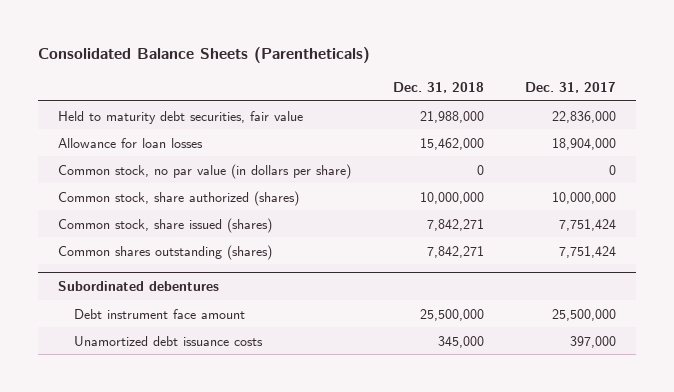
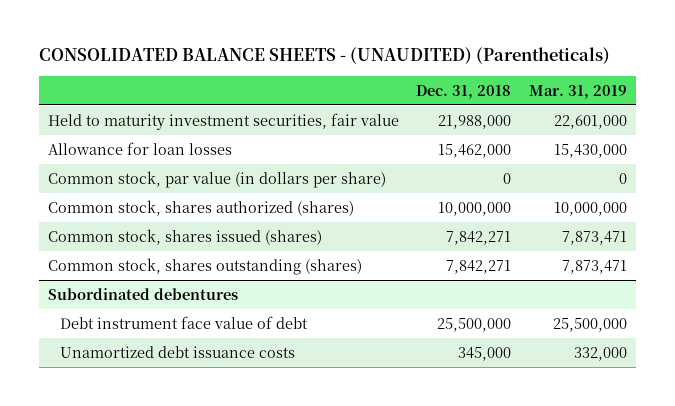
[37,47,370,64] Consolidated Balance Sheets (Parentheticals) -> [38,47,610,65] CONSOLIDATED BALANCE SHEETS - (UNAUDITED) (Parentheticals)
[524,81,616,93] Dec. 31, 2017 -> none
none -> [529,84,628,99] Mar. 31, 2019
[58,110,304,124] Held to maturity debt securities, fair value -> [47,112,399,130] Held to maturity investment securities, fair value
[58,163,352,179] Common stock, no par value (in dollars per share) -> [47,170,386,188] Common stock, par value (in dollars per share)
[58,190,300,206] Common stock, share authorized (shares) -> [47,199,354,216] Common stock, shares authorized (shares)
[58,217,273,233] Common stock, share issued (shares) -> [47,228,322,245] Common stock, shares issued (shares)
[58,244,273,260] Common shares outstanding (shares) -> [47,257,362,275] Common stock, shares outstanding (shares)
[73,308,245,319] Debt instrument face amount -> [60,315,309,329] Debt instrument face value of debt

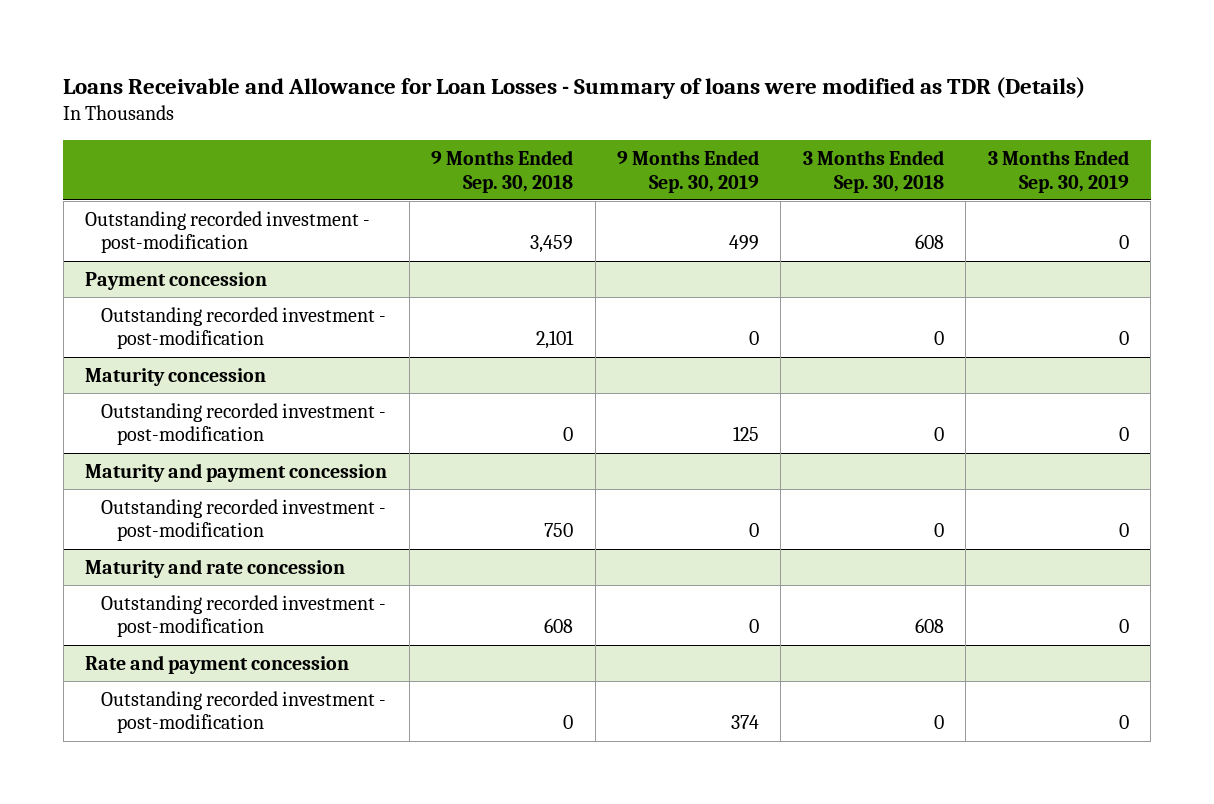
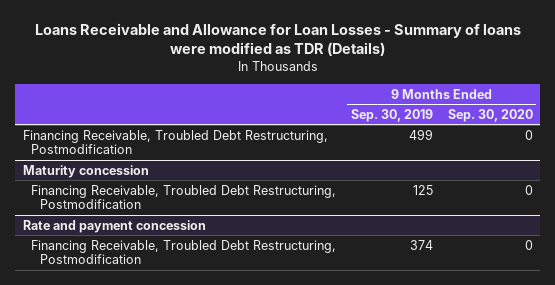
[431,149,574,193] 9 Months Ended Sep. 30, 2018 -> none
[802,149,944,193] 3 Months Ended Sep. 30, 2018 -> none
[987,149,1129,193] 3 Months Ended Sep. 30, 2019 -> none
none -> [447,108,533,122] Sep. 30, 2020
[85,271,268,290] Payment concession -> none
[100,306,386,350] Outstanding recorded investment - post-modification -> none
[85,210,371,254] Outstanding recorded investment - post-modification -> [22,129,328,155] Financing Receivable, Troubled Debt Restructuring, Postmodification
[85,462,388,482] Maturity and payment concession -> none
[100,498,386,542] Outstanding recorded investment - post-modification -> none
[85,558,346,578] Maturity and rate concession -> none
[100,594,386,638] Outstanding recorded investment - post-modification -> none
[100,402,386,446] Outstanding recorded investment - post-modification -> [31,184,337,210] Financing Receivable, Troubled Debt Restructuring, Postmodification
[100,690,386,734] Outstanding recorded investment - post-modification -> [31,239,337,265] Financing Receivable, Troubled Debt Restructuring, Postmodification

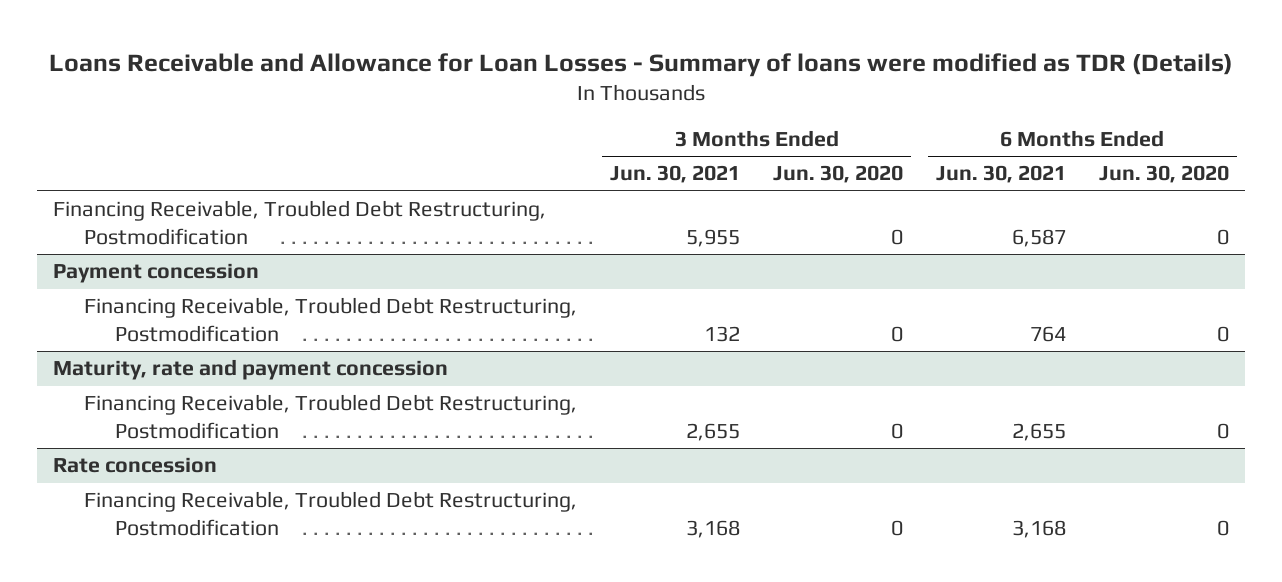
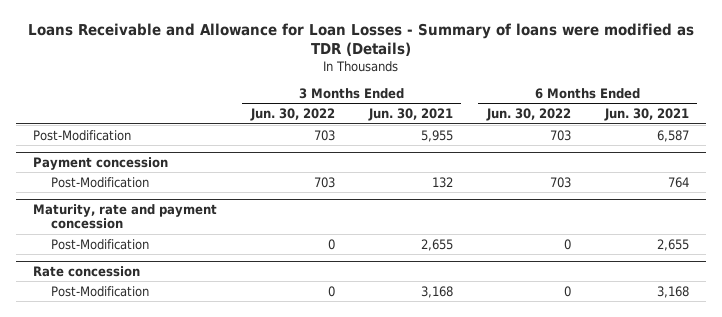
[773,165,904,184] Jun. 30, 2020 -> none
[1098,165,1229,184] Jun. 30, 2020 -> none
none -> [249,108,335,122] Jun. 30, 2022
none -> [485,108,571,122] Jun. 30, 2022
[53,200,547,245] Financing Receivable, Troubled Debt Restructuring, Postmodification -> [32,129,131,141] Post-Modification
[84,297,578,342] Financing Receivable, Troubled Debt Restructuring, Postmodification -> [51,176,150,188] Post-Modification
[84,394,578,439] Financing Receivable, Troubled Debt Restructuring, Postmodification -> [51,238,150,250] Post-Modification
[84,491,578,536] Financing Receivable, Troubled Debt Restructuring, Postmodification -> [51,285,150,297] Post-Modification

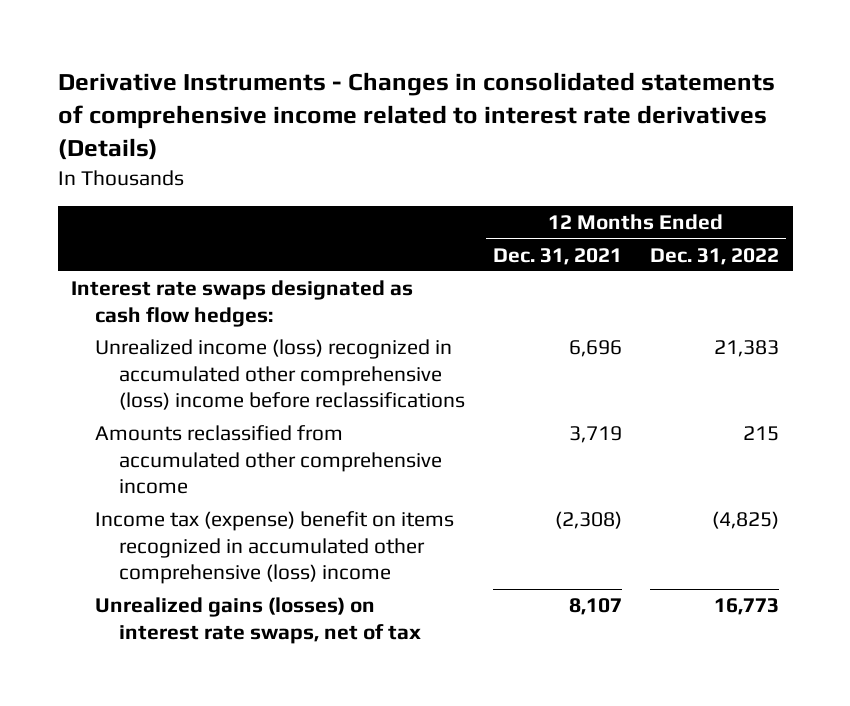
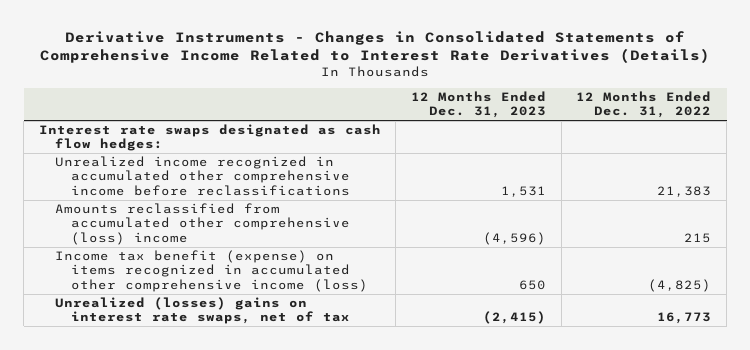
[57,72,775,161] Derivative Instruments - Changes in consolidated statements of comprehensive income related to interest rate derivatives (Details) -> [40,30,711,64] Derivative Instruments - Changes in Consolidated Statements of Comprehensive Income Related to Interest Rate Derivatives (Details)
[492,247,622,265] Dec. 31, 2021 -> none
none -> [411,90,547,119] 12 Months Ended Dec. 31, 2023
[95,338,466,411] Unrealized income (loss) recognized in accumulated other comprehensive (loss) income before reclassifications -> [54,156,350,196] Unrealized income recognized in accumulated other comprehensive income before reclassifications
[95,424,443,495] Amounts reclassified from accumulated other comprehensive income -> [54,203,350,245] Amounts reclassified from accumulated other comprehensive (loss) income
[95,510,455,585] Income tax (expense) benefit on items recognized in accumulated other comprehensive (loss) income -> [54,250,368,292] Income tax benefit (expense) on items recognized in accumulated other comprehensive income (loss)
[95,596,422,644] Unrealized gains (losses) on interest rate swaps, net of tax -> [54,297,350,325] Unrealized (losses) gains on interest rate swaps, net of tax

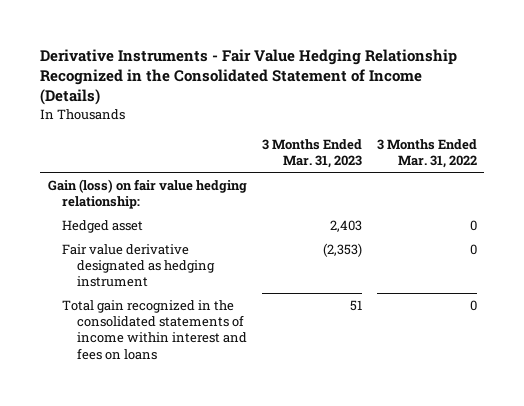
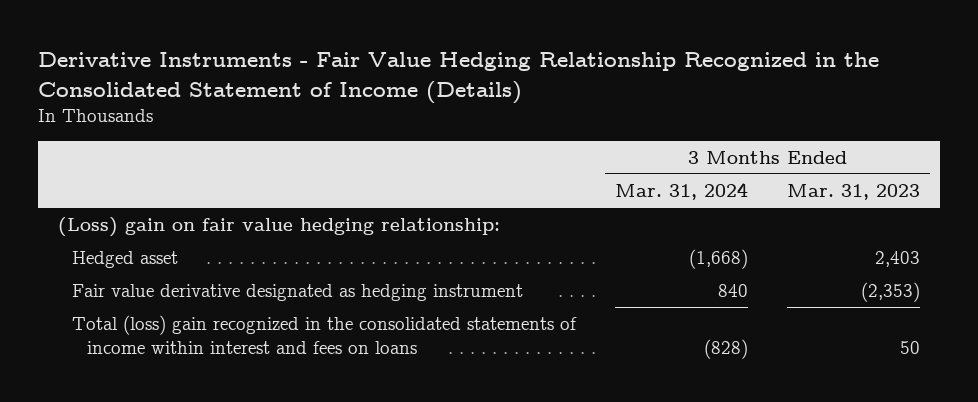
[376,138,477,169] 3 Months Ended Mar. 31, 2022 -> none
none -> [615,182,749,201] Mar. 31, 2024
[47,178,247,209] Gain (loss) on fair value hedging relationship: -> [57,217,500,238] (Loss) gain on fair value hedging relationship:
[62,299,247,360] Total gain recognized in the consolidated statements of income within interest and fees on loans -> [72,315,578,354] Total (loss) gain recognized in the consolidated statements of income within interest and fees on loans
[349,299,362,311] 51 -> [900,340,921,354] 50

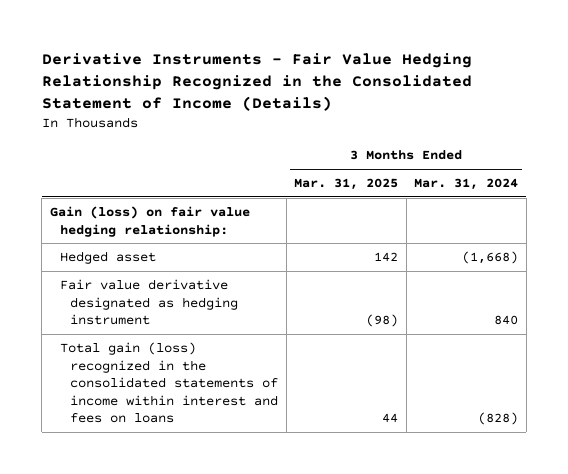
[787,184,921,201] Mar. 31, 2023 -> none
none -> [294,178,399,191] Mar. 31, 2025
[57,217,500,238] (Loss) gain on fair value hedging relationship: -> [49,206,250,237] Gain (loss) on fair value hedging relationship:
[72,315,578,354] Total (loss) gain recognized in the consolidated statements of income within interest and fees on loans -> [60,342,279,424] Total gain (loss) recognized in the consolidated statements of income within interest and fees on loans

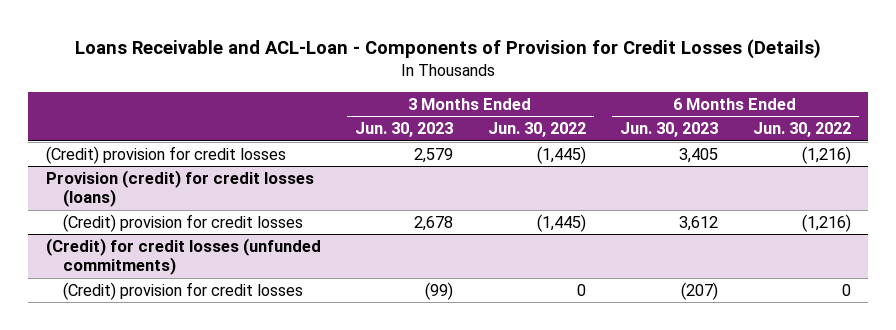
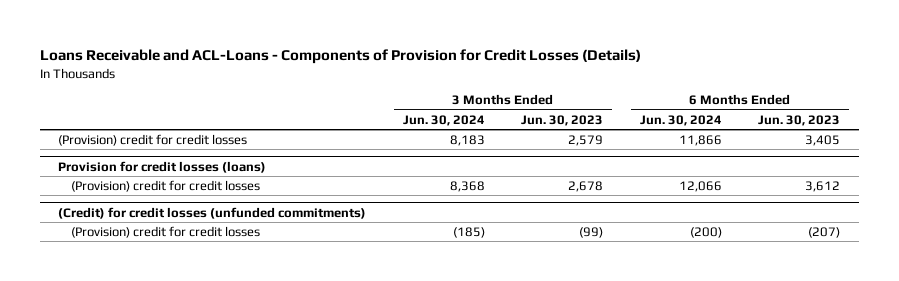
[75,38,822,59] Loans Receivable and ACL-Loan - Components of Provision for Credit Losses (Details) -> [39,49,641,65] Loans Receivable and ACL-Loans - Components of Provision for Credit Losses (Details)
[487,122,586,138] Jun. 30, 2022 -> none
[752,122,851,138] Jun. 30, 2022 -> none
none -> [402,114,485,126] Jun. 30, 2024
none -> [639,114,722,126] Jun. 30, 2024
[45,145,286,164] (Credit) provision for credit losses -> [58,133,248,146] (Provision) credit for credit losses
[45,169,314,208] Provision (credit) for credit losses (loans) -> [58,160,267,173] Provision for credit losses (loans)
[62,213,303,232] (Credit) provision for credit losses -> [71,179,261,192] (Provision) credit for credit losses
[62,281,303,300] (Credit) provision for credit losses -> [71,225,261,238] (Provision) credit for credit losses

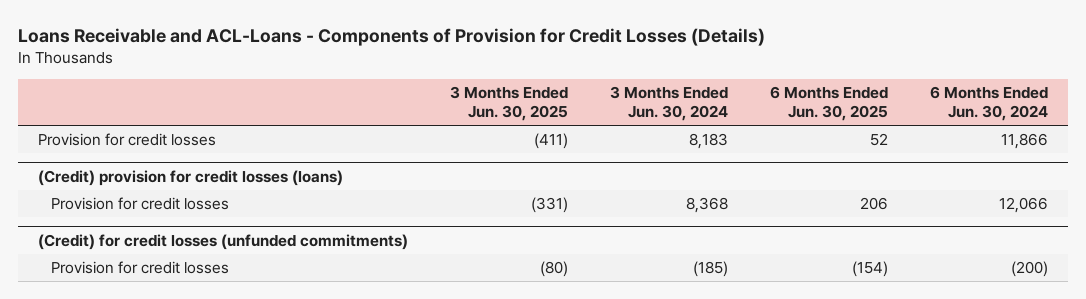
[521,114,604,126] Jun. 30, 2023 -> none
[758,114,841,126] Jun. 30, 2023 -> none
none -> [450,85,569,122] 3 Months Ended Jun. 30, 2025
none -> [769,85,888,122] 6 Months Ended Jun. 30, 2025
[58,133,248,146] (Provision) credit for credit losses -> [38,133,217,147] Provision for credit losses
[58,160,267,173] Provision for credit losses (loans) -> [38,169,344,186] (Credit) provision for credit losses (loans)
[71,179,261,192] (Provision) credit for credit losses -> [50,197,229,211] Provision for credit losses
[71,225,261,238] (Provision) credit for credit losses -> [50,261,229,275] Provision for credit losses

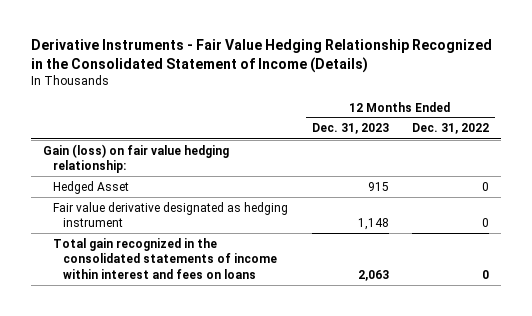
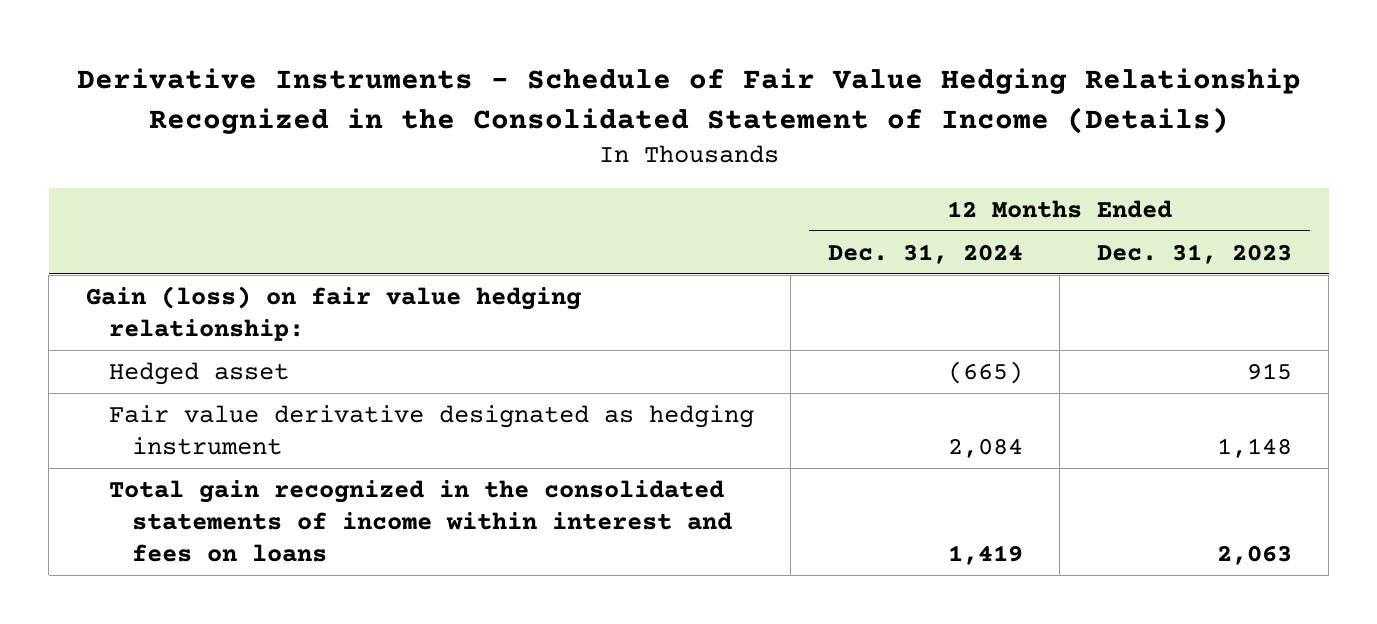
[30,38,492,73] Derivative Instruments - Fair Value Hedging Relationship Recognized in the Consolidated Statement of Income (Details) -> [76,68,1301,134] Derivative Instruments - Schedule of Fair Value Hedging Relationship Recognized in the Consolidated Statement of Income (Details)
[412,123,490,135] Dec. 31, 2022 -> none
none -> [827,243,1023,264] Dec. 31, 2024
[52,180,129,194] Hedged Asset -> [108,361,289,385] Hedged asset

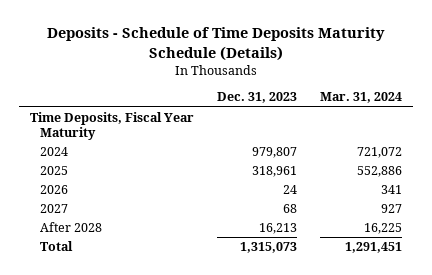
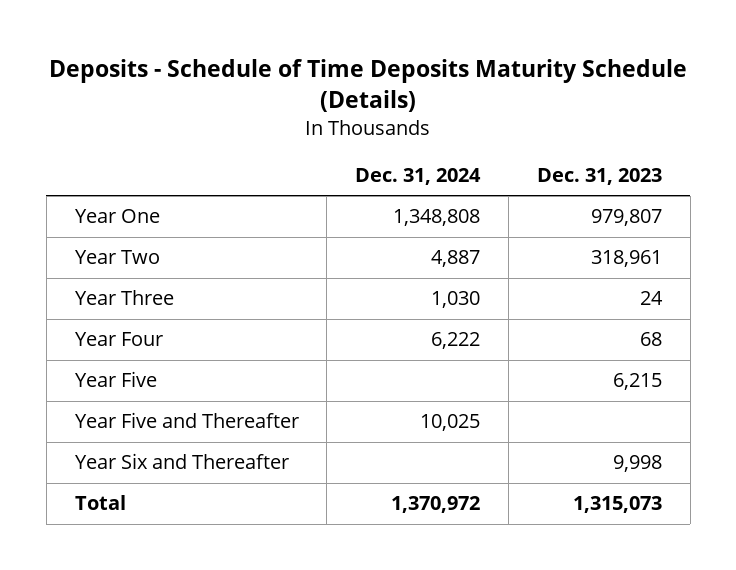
[319,92,402,104] Mar. 31, 2024 -> none
none -> [355,168,482,186] Dec. 31, 2024
[30,112,195,141] Time Deposits, Fiscal Year Maturity -> none
[40,222,103,233] After 2028 -> none
[40,147,69,157] 2024 -> [74,209,160,224] Year One
[40,166,69,176] 2025 -> [74,250,160,265] Year Two
[40,185,69,195] 2026 -> [74,290,174,306] Year Three
[40,204,69,214] 2027 -> [74,332,163,347] Year Four
none -> [74,371,157,388] Year Five
none -> [74,412,299,429] Year Five and Thereafter
none -> [74,453,289,470] Year Six and Thereafter

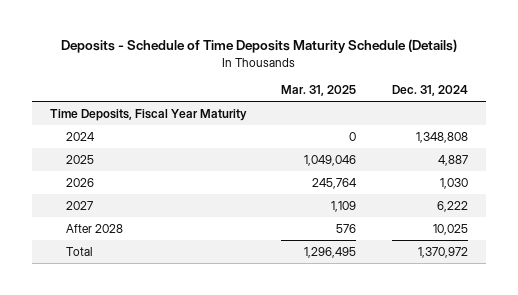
[536,168,662,186] Dec. 31, 2023 -> none
none -> [281,85,357,97] Mar. 31, 2025
[74,371,157,388] Year Five -> none
[74,453,289,470] Year Six and Thereafter -> none
none -> [49,108,247,121] Time Deposits, Fiscal Year Maturity
[74,209,160,224] Year One -> [65,131,95,141] 2024
[74,250,160,265] Year Two -> [65,154,94,164] 2025
[74,290,174,306] Year Three -> [65,177,94,187] 2026
[74,332,163,347] Year Four -> [65,200,93,210] 2027
[74,412,299,429] Year Five and Thereafter -> [65,223,123,233] After 2028

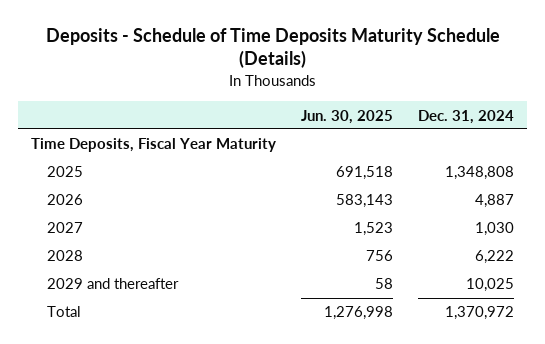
[281,85,357,97] Mar. 31, 2025 -> none
none -> [301,109,394,124] Jun. 30, 2025
[65,131,95,141] 2024 -> [47,166,84,178] 2025
[65,154,94,164] 2025 -> [47,194,84,206] 2026
[65,177,94,187] 2026 -> [47,222,84,234] 2027
[65,200,93,210] 2027 -> [47,250,84,262] 2028
[65,223,123,233] After 2028 -> [47,278,180,290] 2029 and thereafter

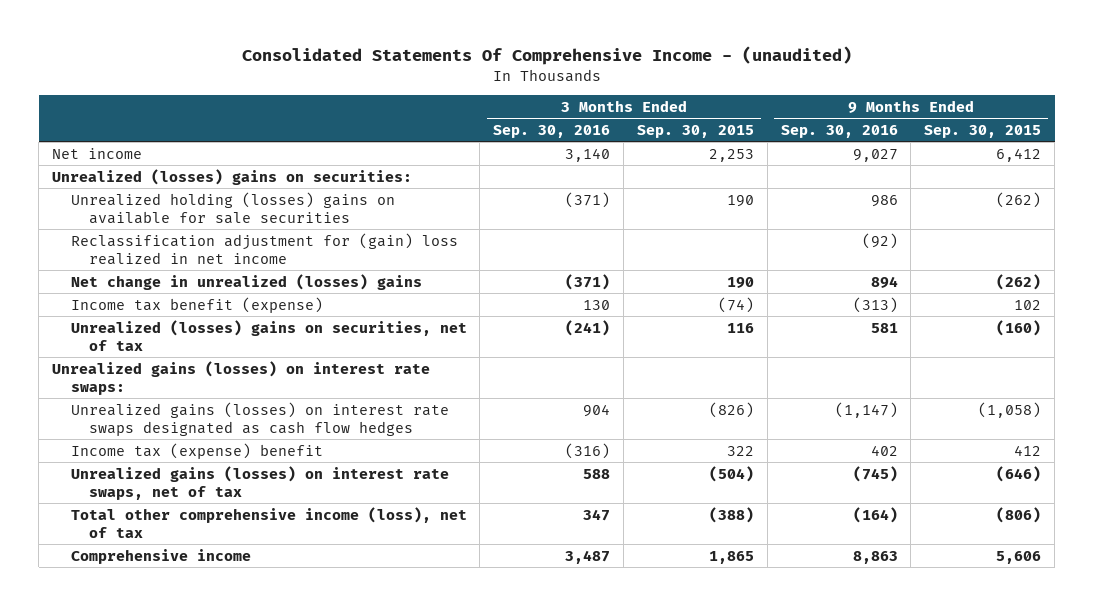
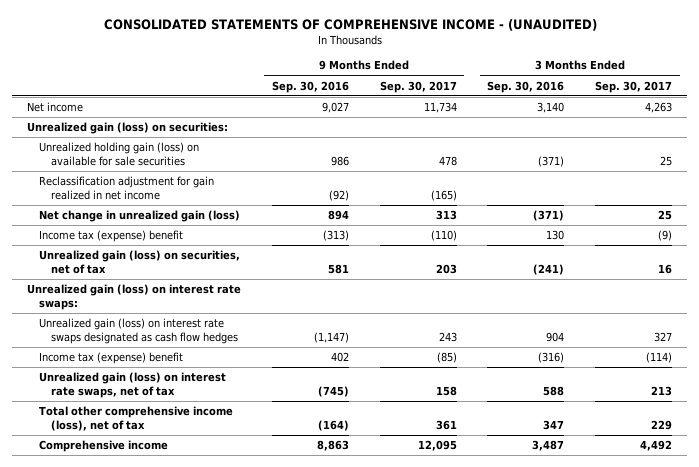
[241,46,852,66] Consolidated Statements Of Comprehensive Income - (unaudited) -> [103,19,597,32] CONSOLIDATED STATEMENTS OF COMPREHENSIVE INCOME - (UNAUDITED)
[636,124,754,138] Sep. 30, 2015 -> none
[924,124,1042,138] Sep. 30, 2015 -> none
none -> [379,80,457,93] Sep. 30, 2017
none -> [594,80,672,93] Sep. 30, 2017
[52,168,413,185] Unrealized (losses) gains on securities: -> [27,122,229,135] Unrealized gain (loss) on securities:
[70,191,395,224] Unrealized holding (losses) gains on available for sale securities -> [38,142,199,166] Unrealized holding gain (loss) on available for sale securities
[70,232,458,265] Reclassification adjustment for (gain) loss realized in net income -> [38,176,214,200] Reclassification adjustment for gain realized in net income
[70,273,422,290] Net change in unrealized (losses) gains -> [38,210,240,223] Net change in unrealized gain (loss)
[70,296,323,313] Income tax benefit (expense) -> [38,230,183,243] Income tax (expense) benefit
[70,319,467,351] Unrealized (losses) gains on securities, net of tax -> [38,250,240,274] Unrealized gain (loss) on securities, net of tax
[52,360,431,395] Unrealized gains (losses) on interest rate swaps: -> [27,284,242,310] Unrealized gain (loss) on interest rate swaps:
[70,401,449,436] Unrealized gains (losses) on interest rate swaps designated as cash flow hedges -> [38,318,238,344] Unrealized gain (loss) on interest rate swaps designated as cash flow hedges
[70,465,449,500] Unrealized gains (losses) on interest rate swaps, net of tax -> [38,372,226,398] Unrealized gain (loss) on interest rate swaps, net of tax

